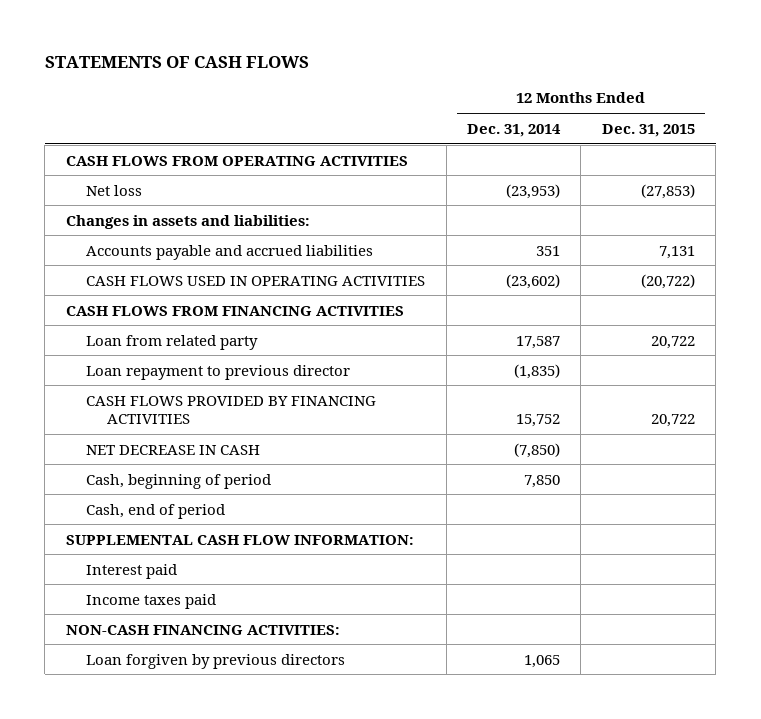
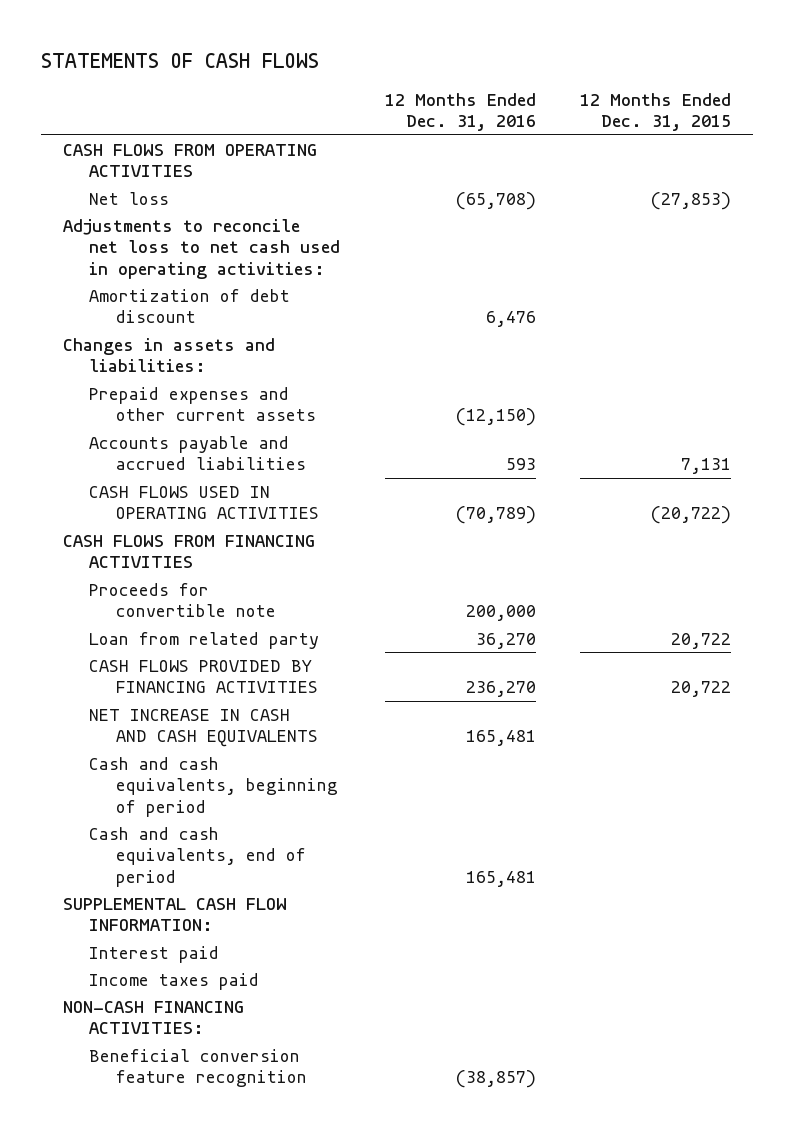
[467,123,562,137] Dec. 31, 2014 -> none
none -> [384,93,536,132] 12 Months Ended Dec. 31, 2016
none -> [62,218,341,279] Adjustments to reconcile net loss to net cash used in operating activities:
none -> [89,288,291,324] Amortization of debt discount
none -> [89,386,316,422] Prepaid expenses and other current assets
none -> [89,582,276,618] Proceeds for convertible note
[86,364,351,380] Loan repayment to previous director -> none
[86,444,261,455] NET DECREASE IN CASH -> [89,708,318,748] NET INCREASE IN CASH AND CASH EQUIVALENTS
[86,473,272,489] Cash, beginning of period -> [89,756,338,817] Cash and cash equivalents, beginning of period
[86,503,226,519] Cash, end of period -> [89,826,306,887] Cash and cash equivalents, end of period
[86,653,346,669] Loan forgiven by previous directors -> none
none -> [89,1048,307,1088] Beneficial conversion feature recognition

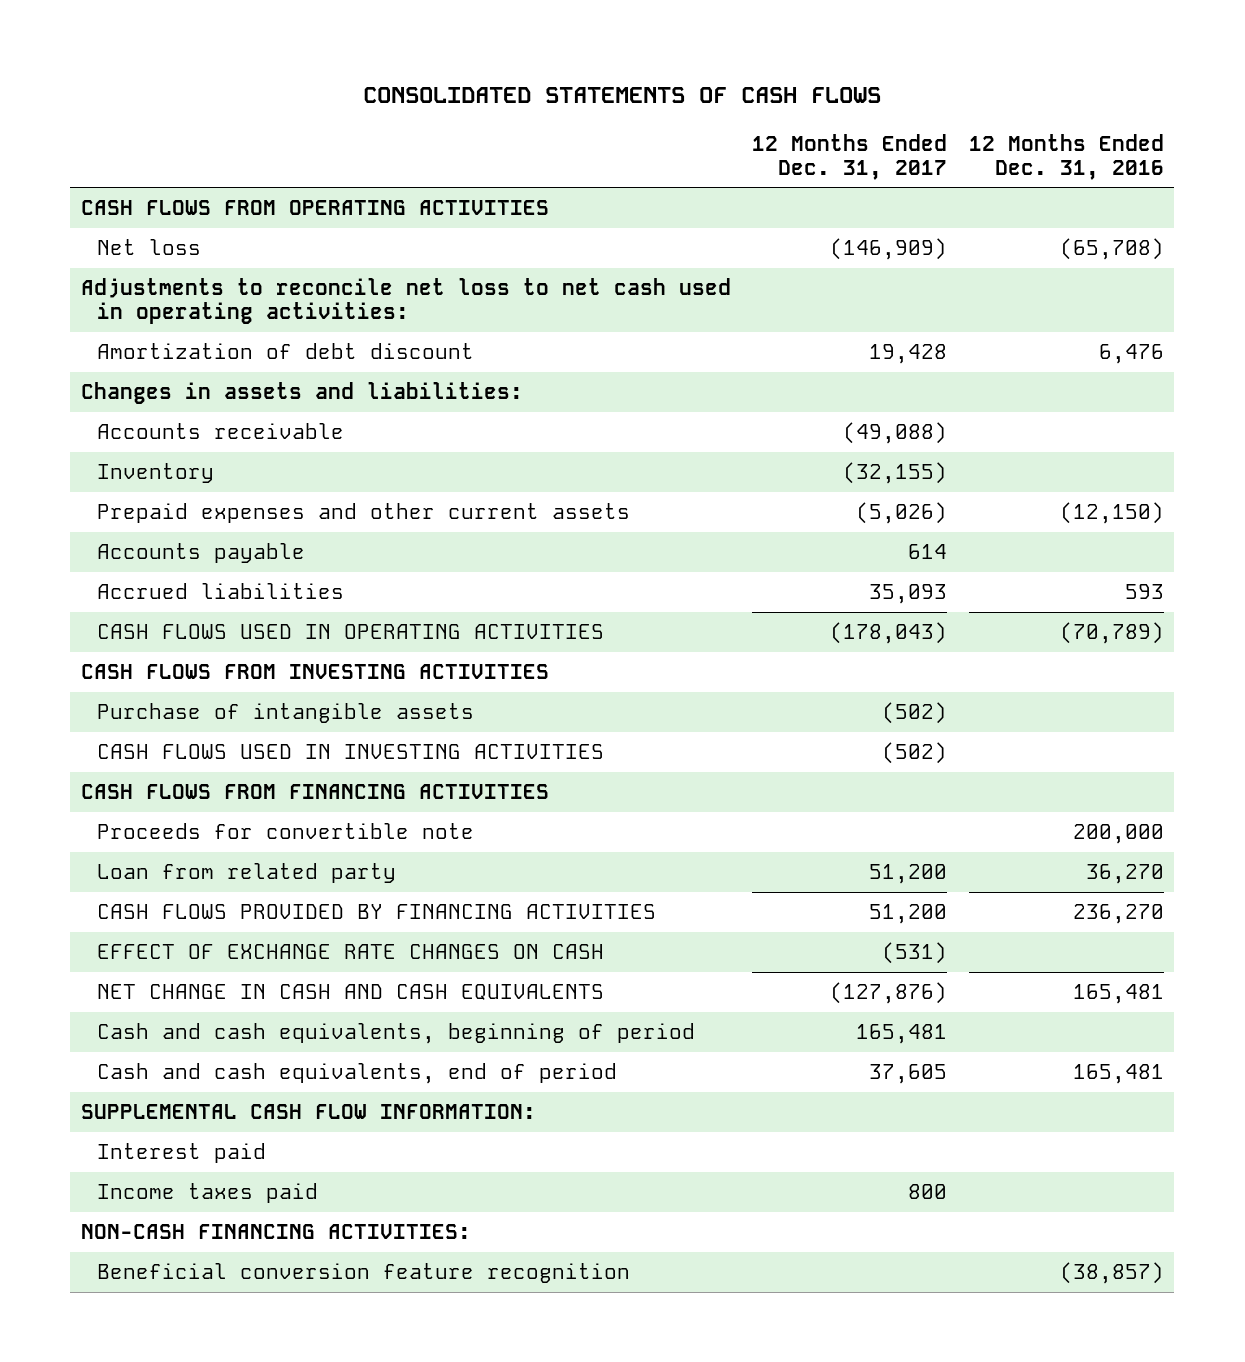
[40,53,319,69] STATEMENTS OF CASH FLOWS -> [363,86,882,103] CONSOLIDATED STATEMENTS OF CASH FLOWS
[579,93,731,132] 12 Months Ended Dec. 31, 2015 -> none
none -> [752,133,948,180] 12 Months Ended Dec. 31, 2017
none -> [96,423,344,440] Accounts receivable
none -> [96,463,214,484] Inventory
none -> [96,543,305,564] Accounts payable
[89,435,306,471] Accounts payable and accrued liabilities -> [96,583,344,600] Accrued liabilities
none -> [80,664,549,680] CASH FLOWS FROM INVESTING ACTIVITIES
none -> [96,703,474,724] Purchase of intangible assets
none -> [96,744,604,760] CASH FLOWS USED IN INVESTING ACTIVITIES
none -> [96,944,604,960] EFFECT OF EXCHANGE RATE CHANGES ON CASH
[89,708,318,748] NET INCREASE IN CASH AND CASH EQUIVALENTS -> [96,984,604,1001] NET CHANGE IN CASH AND CASH EQUIVALENTS

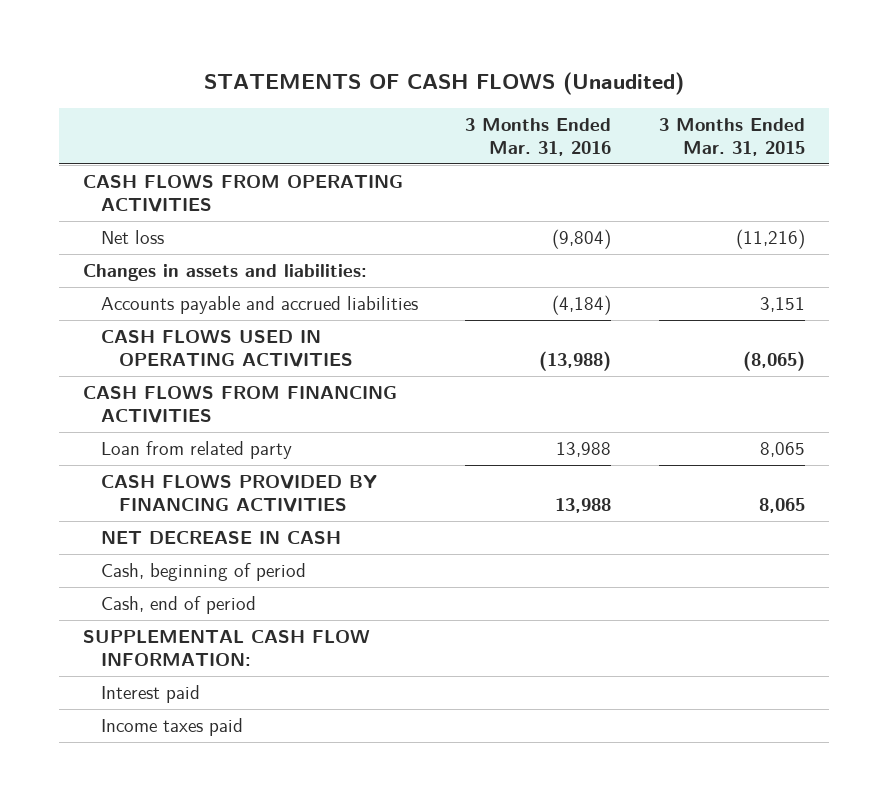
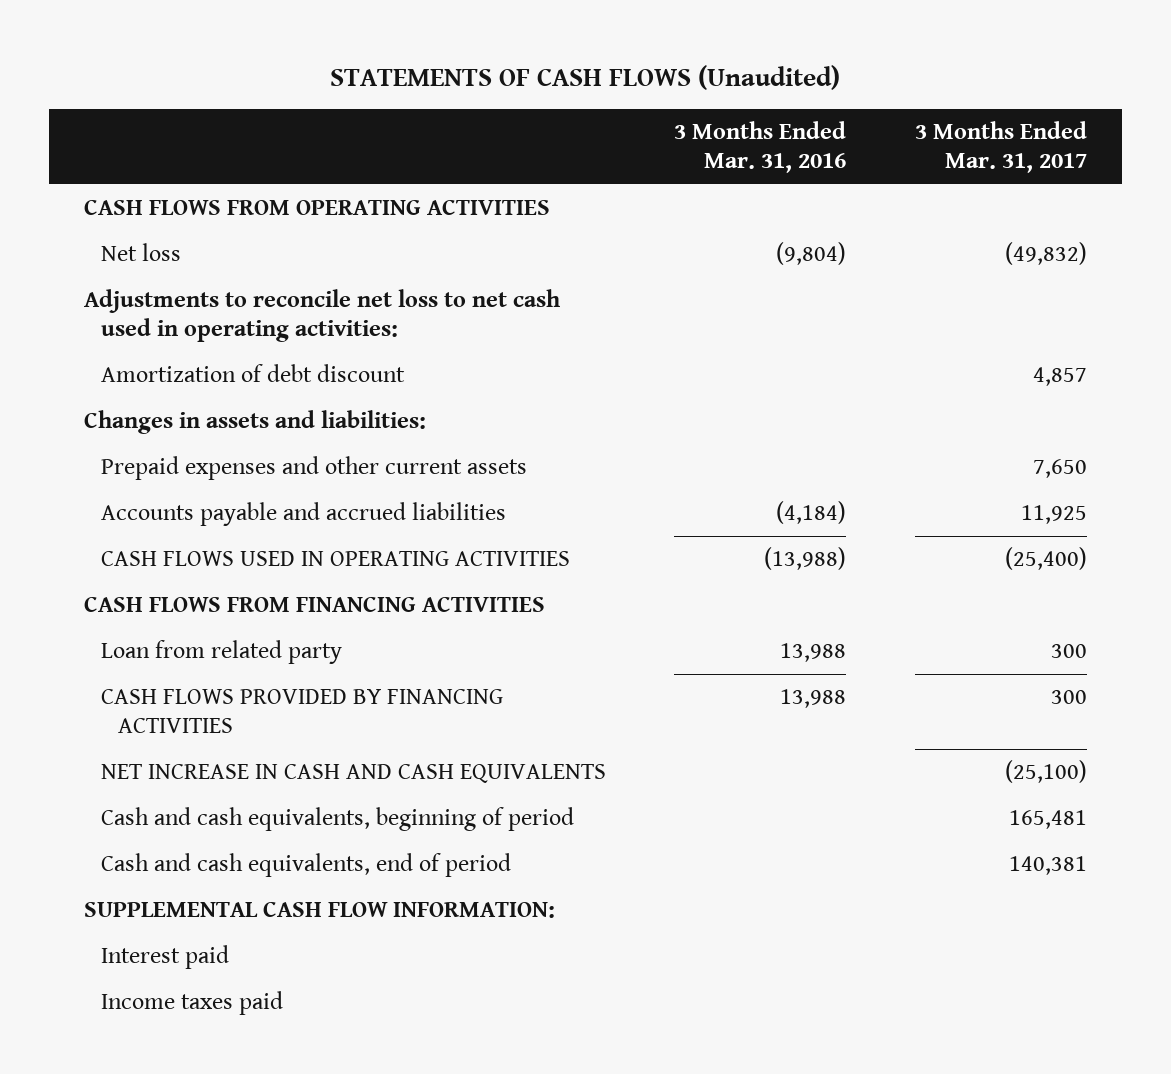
[658,118,805,156] 3 Months Ended Mar. 31, 2015 -> none
none -> [915,121,1088,174] 3 Months Ended Mar. 31, 2017
none -> [83,289,560,342] Adjustments to reconcile net loss to net cash used in operating activities:
none -> [100,364,405,383] Amortization of debt discount
none -> [100,456,527,481] Prepaid expenses and other current assets
[100,531,341,545] NET DECREASE IN CASH -> [100,764,606,784] NET INCREASE IN CASH AND CASH EQUIVALENTS
[100,563,306,582] Cash, beginning of period -> [100,807,574,832] Cash and cash equivalents, beginning of period
[100,596,256,615] Cash, end of period -> [100,853,511,878] Cash and cash equivalents, end of period

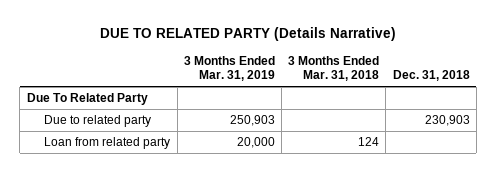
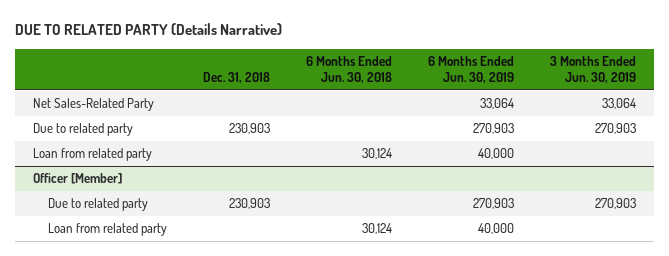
[183,56,275,82] 3 Months Ended Mar. 31, 2019 -> none
[288,56,380,82] 3 Months Ended Mar. 31, 2018 -> none
none -> [306,55,393,83] 6 Months Ended Jun. 30, 2018
none -> [428,55,515,83] 6 Months Ended Jun. 30, 2019
none -> [550,55,637,83] 3 Months Ended Jun. 30, 2019
[26,93,148,106] Due To Related Party -> none
none -> [32,98,154,112] Net Sales-Related Party
none -> [32,173,122,185] Officer [Member]
none -> [48,198,149,212] Due to related party
none -> [48,223,168,237] Loan from related party

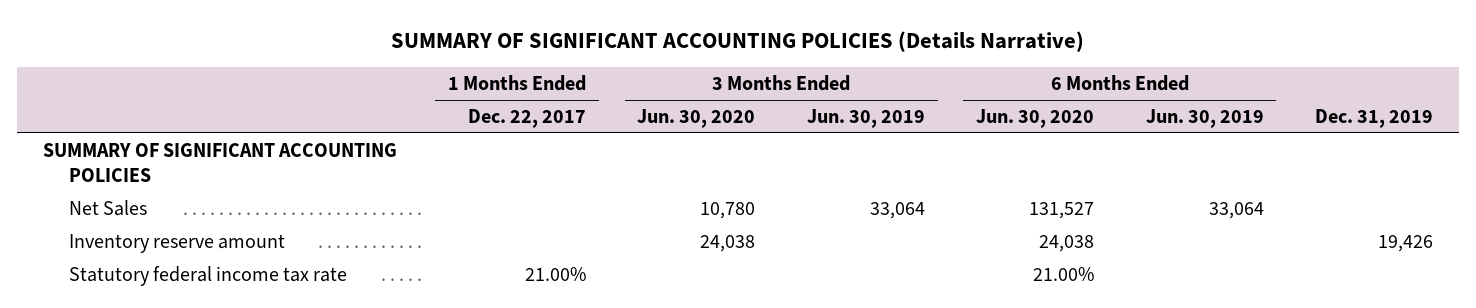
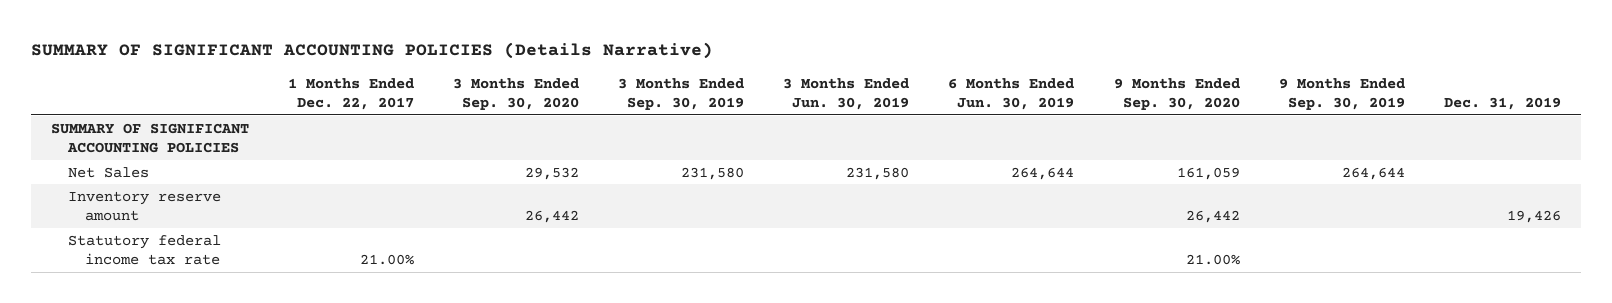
[637,108,756,128] Jun. 30, 2020 -> none
[976,108,1095,128] Jun. 30, 2020 -> none
none -> [453,77,580,111] 3 Months Ended Sep. 30, 2020
none -> [618,77,745,111] 3 Months Ended Sep. 30, 2019
none -> [1113,77,1240,111] 9 Months Ended Sep. 30, 2020
none -> [1278,77,1405,111] 9 Months Ended Sep. 30, 2019
[869,201,925,219] 33,064 -> [846,166,910,180] 231,580
[1208,201,1264,219] 33,064 -> [1011,166,1075,180] 264,644

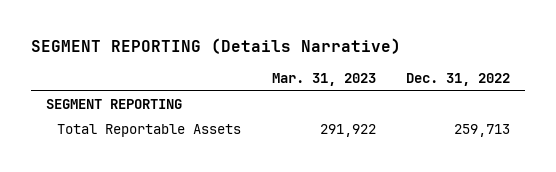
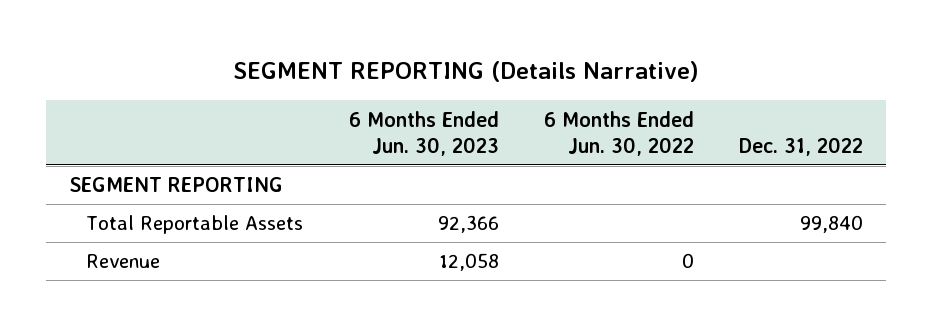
[271,72,376,86] Mar. 31, 2023 -> none
none -> [348,110,499,157] 6 Months Ended Jun. 30, 2023
none -> [543,110,694,157] 6 Months Ended Jun. 30, 2022
[454,123,511,137] 259,713 -> [799,215,863,234] 99,840
none -> [86,254,161,269] Revenue

